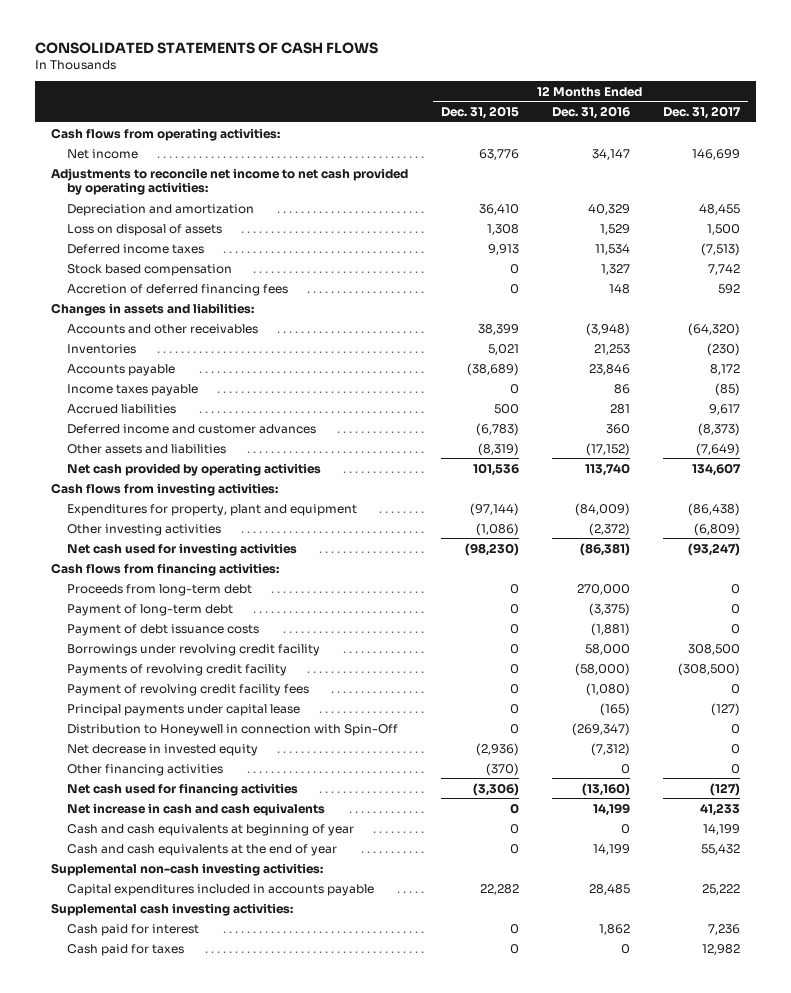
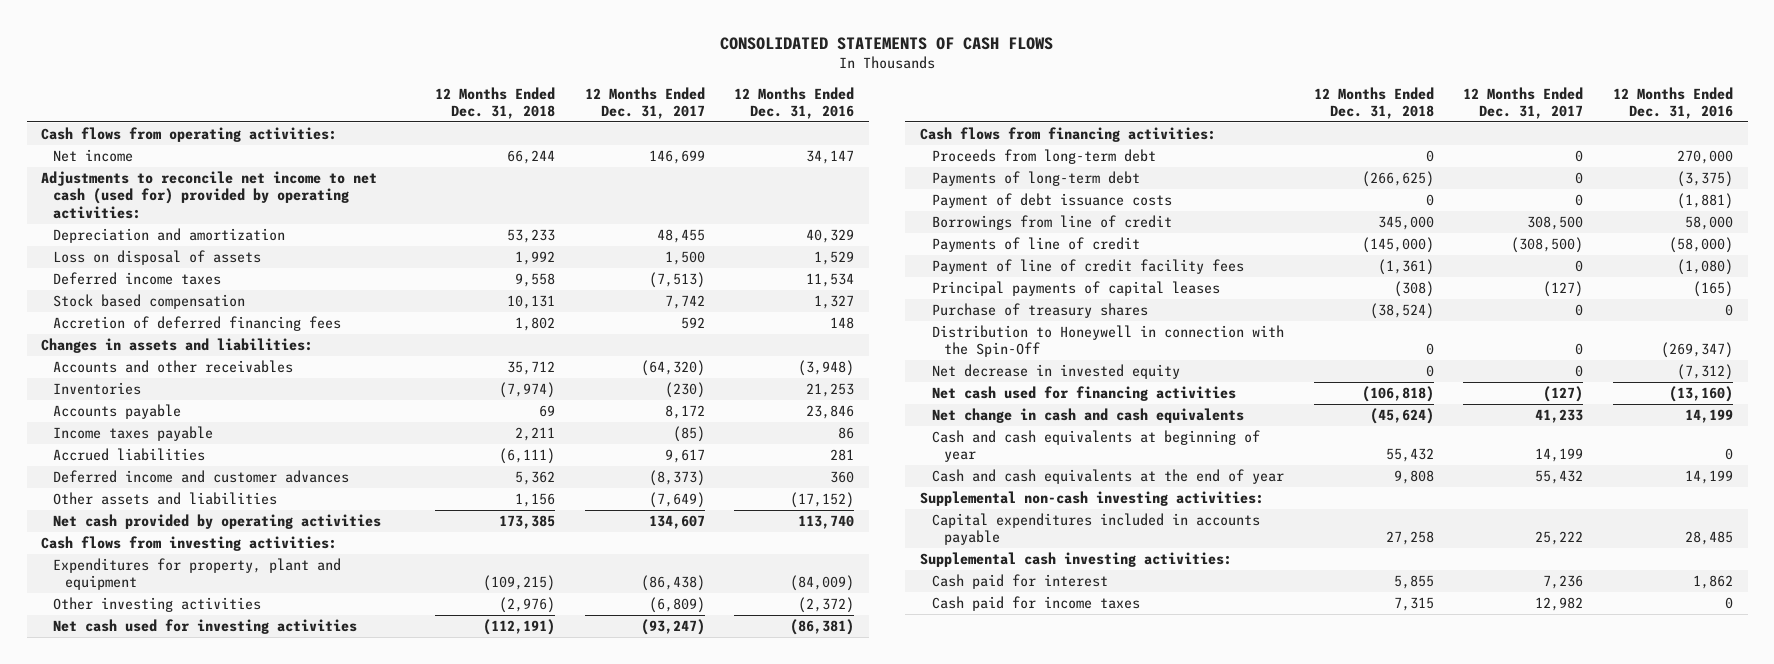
[440,106,519,120] Dec. 31, 2015 -> none
none -> [435,86,556,120] 12 Months Ended Dec. 31, 2018
[51,167,409,196] Adjustments to reconcile net income to net cash provided by operating activities: -> [41,170,378,219] Adjustments to reconcile net income to net cash (used for) provided by operating activities:
[66,603,233,616] Payment of long-term debt -> [931,170,1140,186] Payments of long-term debt
[66,643,320,656] Borrowings under revolving credit facility -> [931,214,1172,230] Borrowings from line of credit
[66,663,287,676] Payments of revolving credit facility -> [931,236,1140,252] Payments of line of credit
[66,683,309,696] Payment of revolving credit facility fees -> [931,258,1244,274] Payment of line of credit facility fees
[66,703,300,716] Principal payments under capital lease -> [931,280,1220,296] Principal payments of capital leases
none -> [931,302,1148,318] Purchase of treasury shares
[66,723,398,736] Distribution to Honeywell in connection with Spin-Off -> [931,324,1284,358] Distribution to Honeywell in connection with the Spin-Off
[66,763,223,776] Other financing activities -> none
[66,802,325,816] Net increase in cash and cash equivalents -> [931,407,1244,423] Net change in cash and cash equivalents
[66,943,184,956] Cash paid for taxes -> [931,595,1140,611] Cash paid for income taxes

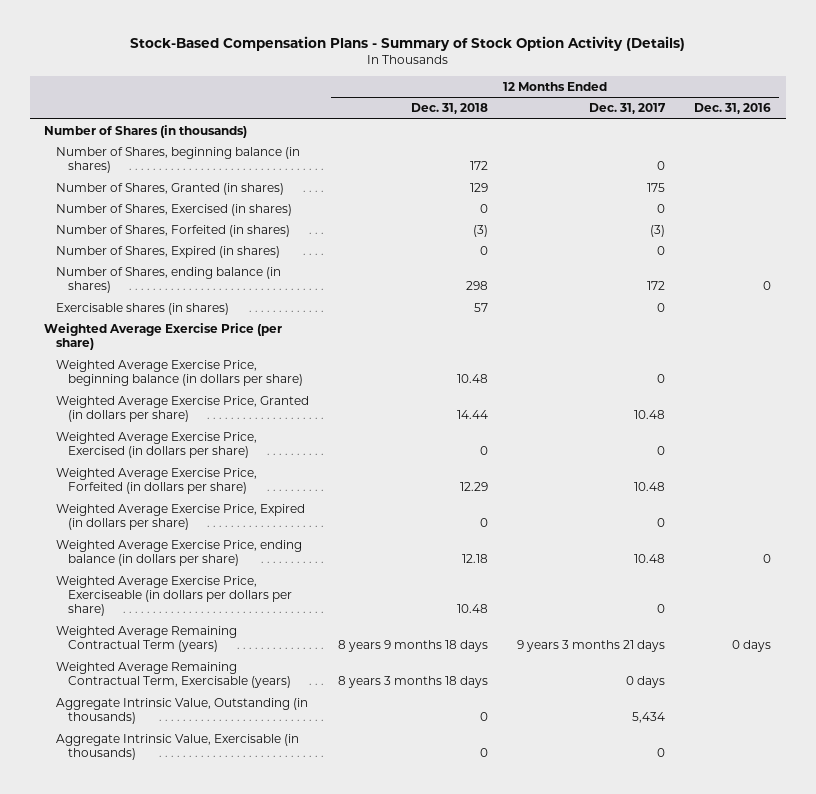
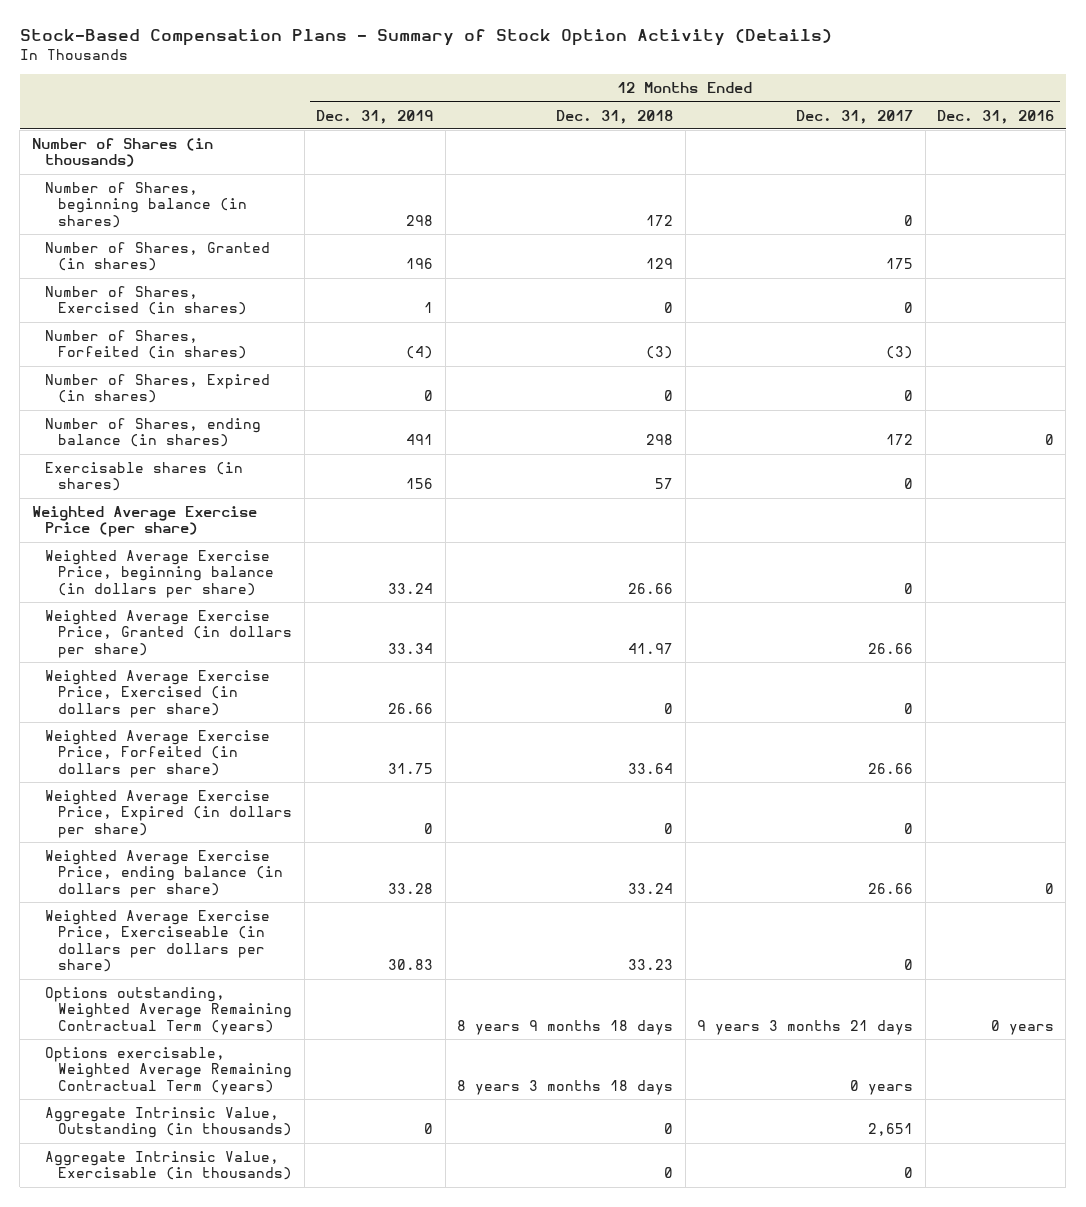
none -> [316,109,434,124] Dec. 31, 2019
[457,374,489,384] 10.48 -> [628,582,674,594] 26.66
[457,410,489,420] 14.44 -> [628,642,674,654] 41.97
[634,410,666,420] 10.48 -> [868,642,914,654] 26.66
[460,482,489,492] 12.29 -> [628,762,674,774] 33.64
[634,482,666,492] 10.48 -> [868,762,914,774] 26.66
[462,554,489,564] 12.18 -> [628,882,674,894] 33.24
[634,554,666,564] 10.48 -> [868,882,914,894] 26.66
[457,604,489,614] 10.48 -> [628,959,674,971] 33.23
[56,625,238,653] Weighted Average Remaining Contractual Term (years) -> [45,986,293,1035] Options outstanding, Weighted Average Remaining Contractual Term (years)
[732,640,772,653] 0 days -> [991,1019,1055,1035] 0 years
[56,661,291,689] Weighted Average Remaining Contractual Term, Exercisable (years) -> [45,1046,293,1095] Options exercisable, Weighted Average Remaining Contractual Term (years)
[626,676,666,689] 0 days -> [850,1079,914,1095] 0 years
[632,712,666,724] 5,434 -> [868,1123,914,1137] 2,651

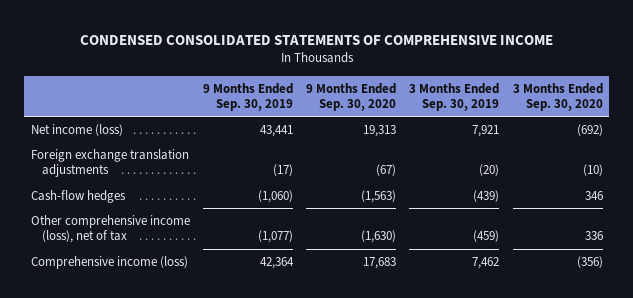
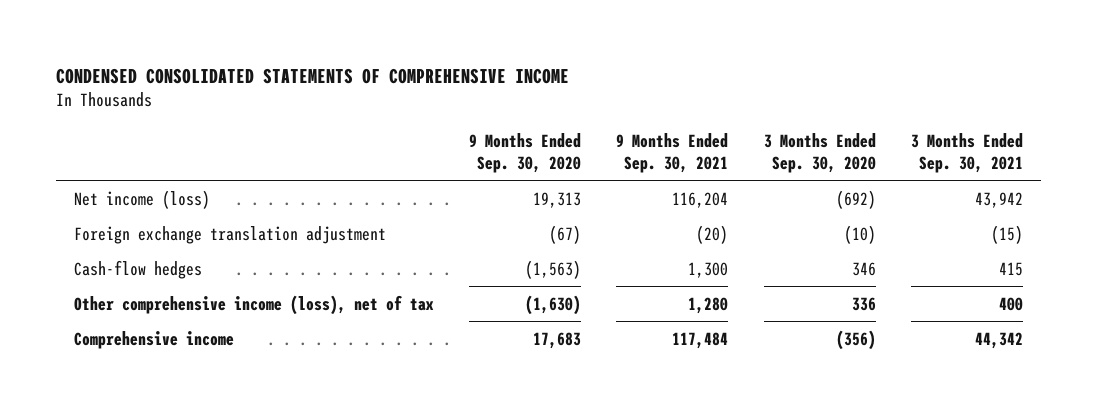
[202,82,293,112] 9 Months Ended Sep. 30, 2019 -> none
[409,82,500,112] 3 Months Ended Sep. 30, 2019 -> none
none -> [616,132,729,173] 9 Months Ended Sep. 30, 2021
none -> [911,132,1024,173] 3 Months Ended Sep. 30, 2021
[30,149,189,178] Foreign exchange translation adjustments -> [73,225,386,244] Foreign exchange translation adjustment
[30,256,188,270] Comprehensive income (loss) -> [73,330,234,349] Comprehensive income

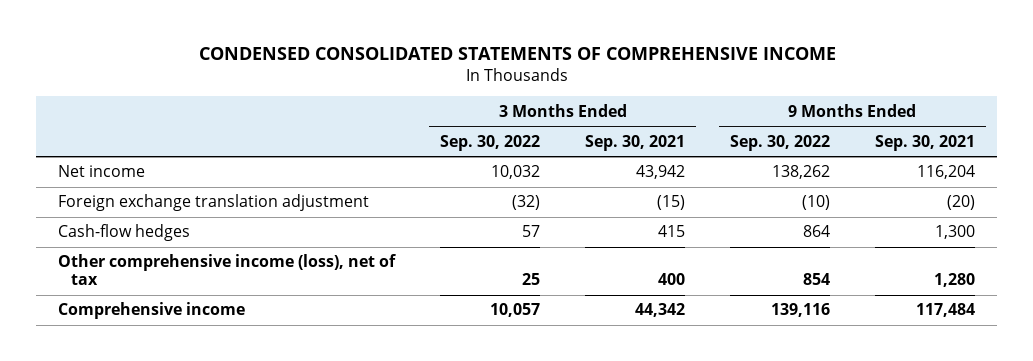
[468,132,581,173] 9 Months Ended Sep. 30, 2020 -> none
[763,132,876,173] 3 Months Ended Sep. 30, 2020 -> none
none -> [440,134,541,151] Sep. 30, 2022
none -> [730,134,831,151] Sep. 30, 2022
[73,189,210,209] Net income (loss) -> [58,165,146,178] Net income

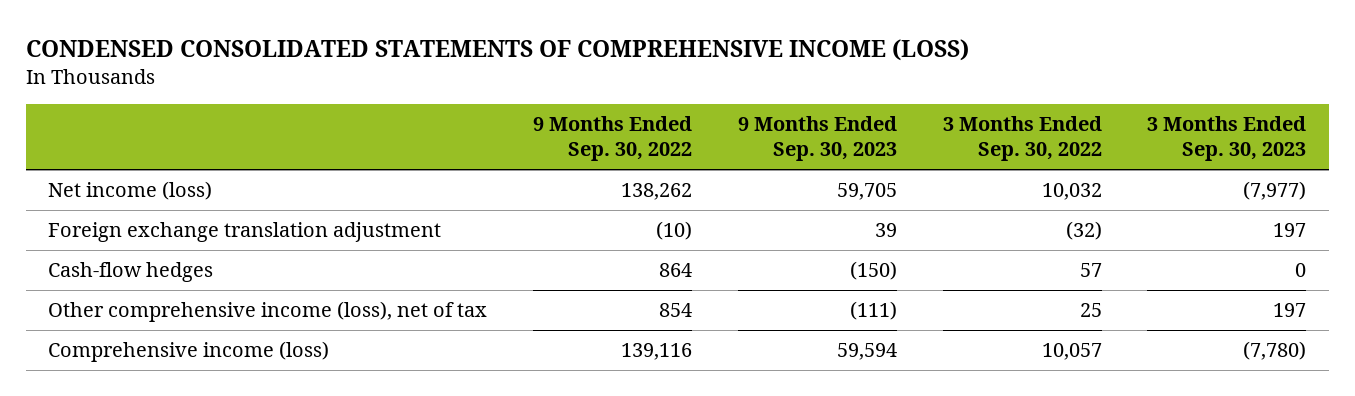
[198,46,836,60] CONDENSED CONSOLIDATED STATEMENTS OF COMPREHENSIVE INCOME -> [25,38,969,61] CONDENSED CONSOLIDATED STATEMENTS OF COMPREHENSIVE INCOME (LOSS)
[585,134,686,151] Sep. 30, 2021 -> none
[874,134,975,151] Sep. 30, 2021 -> none
none -> [737,116,897,162] 9 Months Ended Sep. 30, 2023
none -> [1147,116,1307,162] 3 Months Ended Sep. 30, 2023
[58,165,146,178] Net income -> [48,181,213,201] Net income (loss)
[58,302,246,320] Comprehensive income -> [48,341,330,363] Comprehensive income (loss)

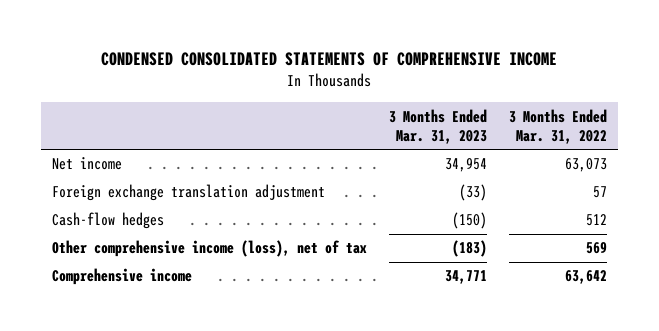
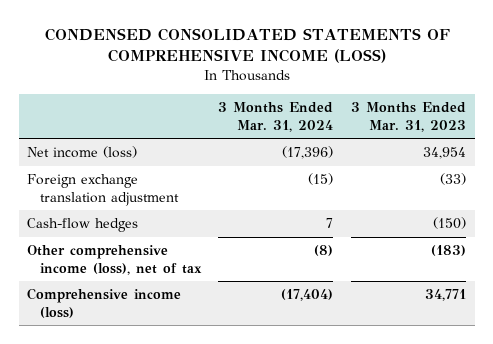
[101,52,558,67] CONDENSED CONSOLIDATED STATEMENTS OF COMPREHENSIVE INCOME -> [44,27,450,64] CONDENSED CONSOLIDATED STATEMENTS OF COMPREHENSIVE INCOME (LOSS)
[508,108,607,144] 3 Months Ended Mar. 31, 2022 -> none
none -> [218,101,334,132] 3 Months Ended Mar. 31, 2024
[52,157,123,171] Net income -> [27,146,138,159] Net income (loss)
[52,268,193,286] Comprehensive income -> [27,288,182,318] Comprehensive income (loss)

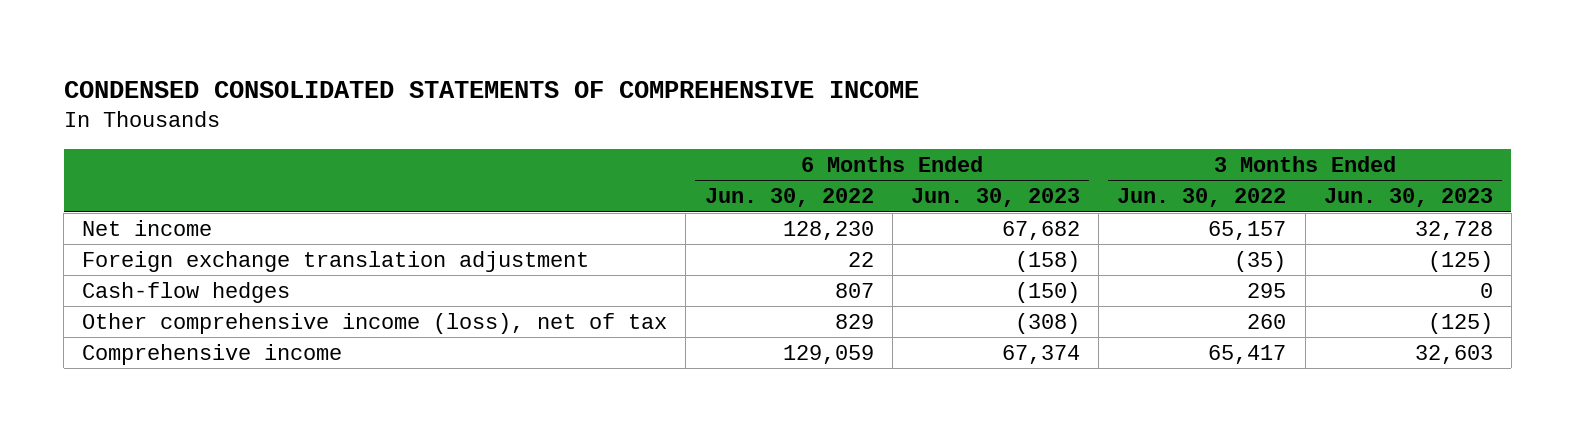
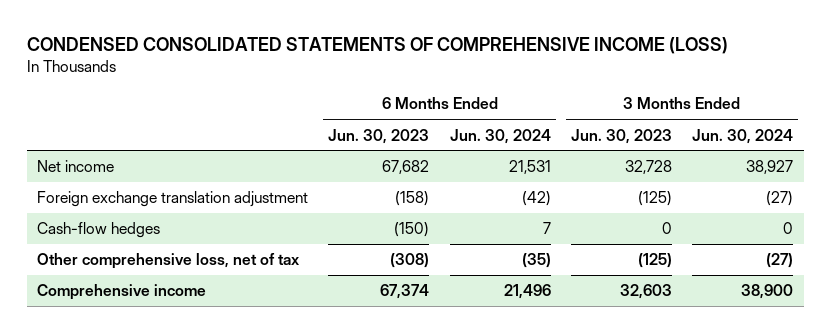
[63,80,919,98] CONDENSED CONSOLIDATED STATEMENTS OF COMPREHENSIVE INCOME -> [26,37,728,55] CONDENSED CONSOLIDATED STATEMENTS OF COMPREHENSIVE INCOME (LOSS)
[704,188,874,208] Jun. 30, 2022 -> none
[1117,188,1287,208] Jun. 30, 2022 -> none
none -> [449,128,551,144] Jun. 30, 2024
none -> [692,128,794,144] Jun. 30, 2024
[82,312,668,334] Other comprehensive income (loss), net of tax -> [37,253,301,270] Other comprehensive loss, net of tax

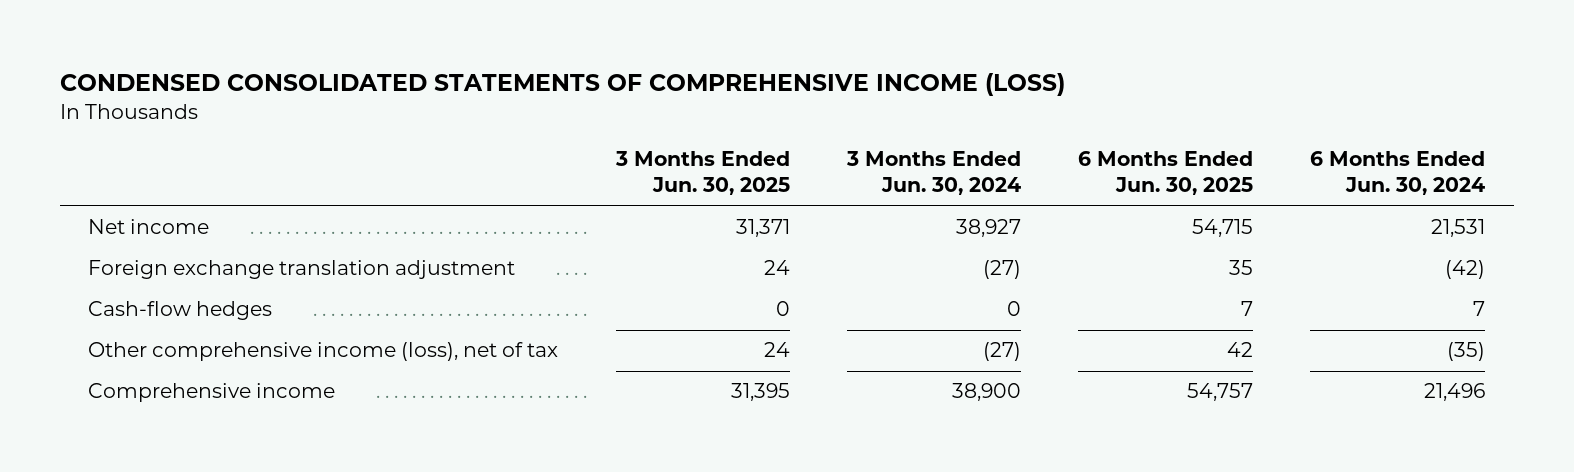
[328,128,430,144] Jun. 30, 2023 -> none
[571,128,673,144] Jun. 30, 2023 -> none
none -> [614,151,790,196] 3 Months Ended Jun. 30, 2025
none -> [1078,151,1254,196] 6 Months Ended Jun. 30, 2025
[37,253,301,270] Other comprehensive loss, net of tax -> [88,342,559,362] Other comprehensive income (loss), net of tax

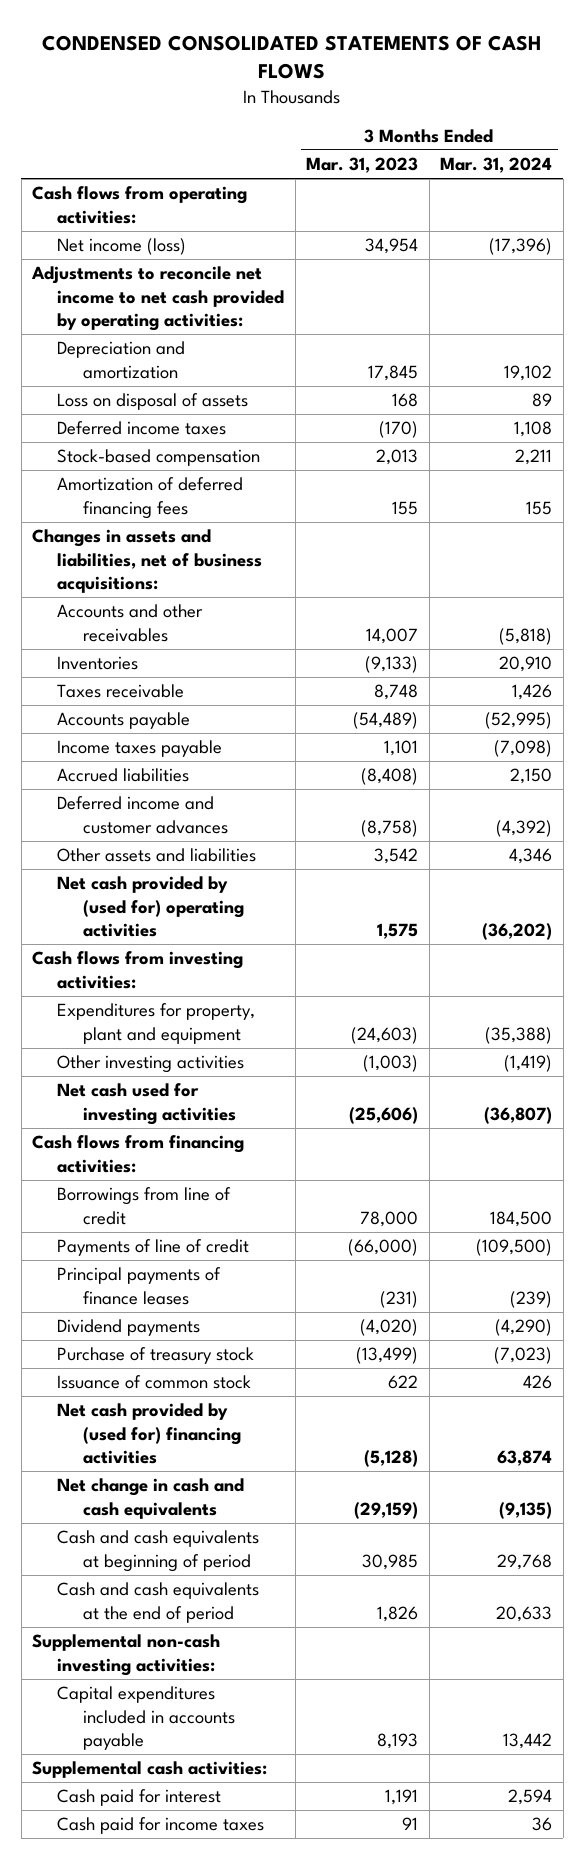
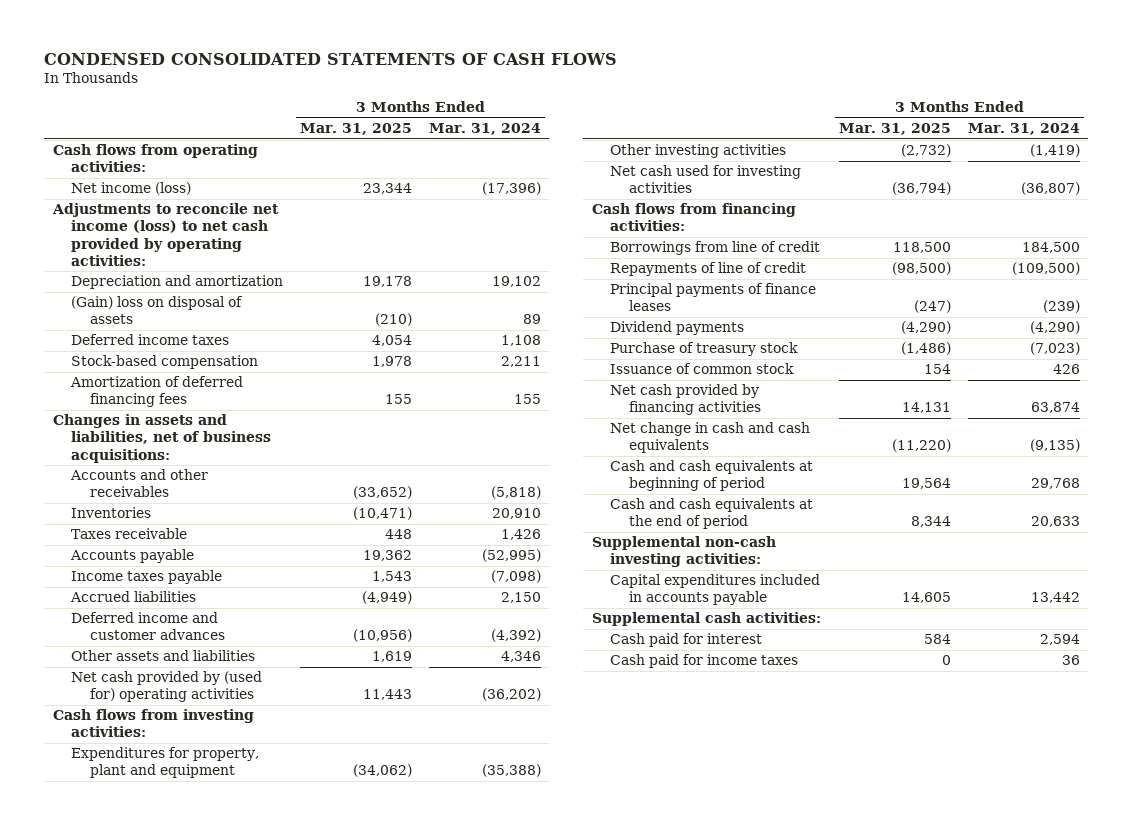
[306,157,419,174] Mar. 31, 2023 -> none
none -> [300,123,413,136] Mar. 31, 2025
[30,266,285,332] Adjustments to reconcile net income to net cash provided by operating activities: -> [51,203,279,266] Adjustments to reconcile net income (loss) to net cash provided by operating activities:
[57,393,249,411] Loss on disposal of assets -> [71,296,244,325] (Gain) loss on disposal of assets
[57,1239,250,1257] Payments of line of credit -> [610,262,807,277] Repayments of line of credit
[57,1403,241,1465] Net cash provided by (used for) financing activities -> [610,384,761,416] Net cash provided by financing activities

